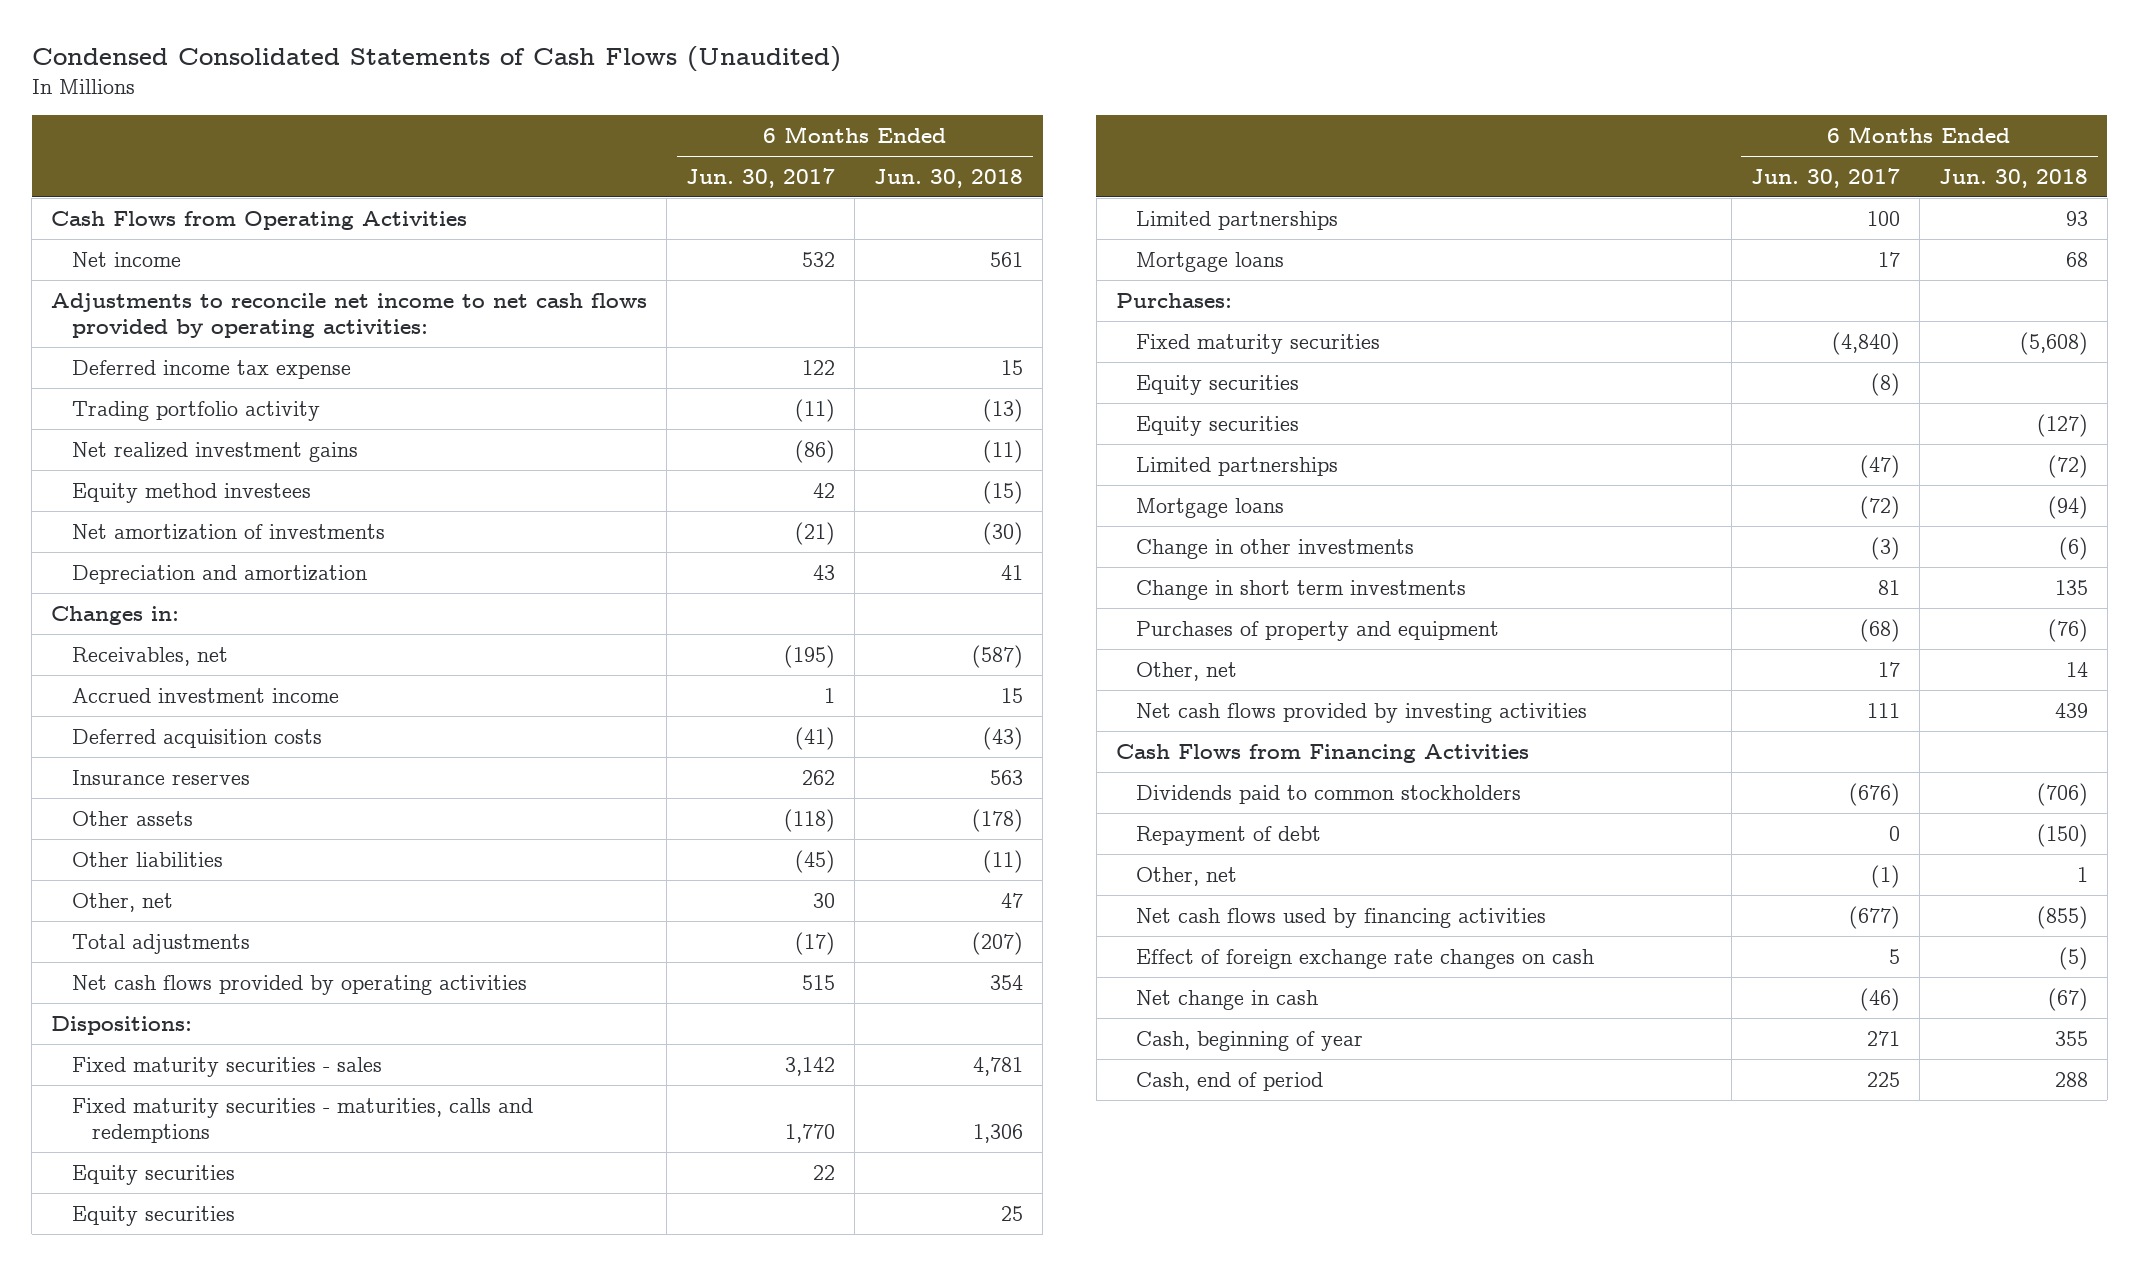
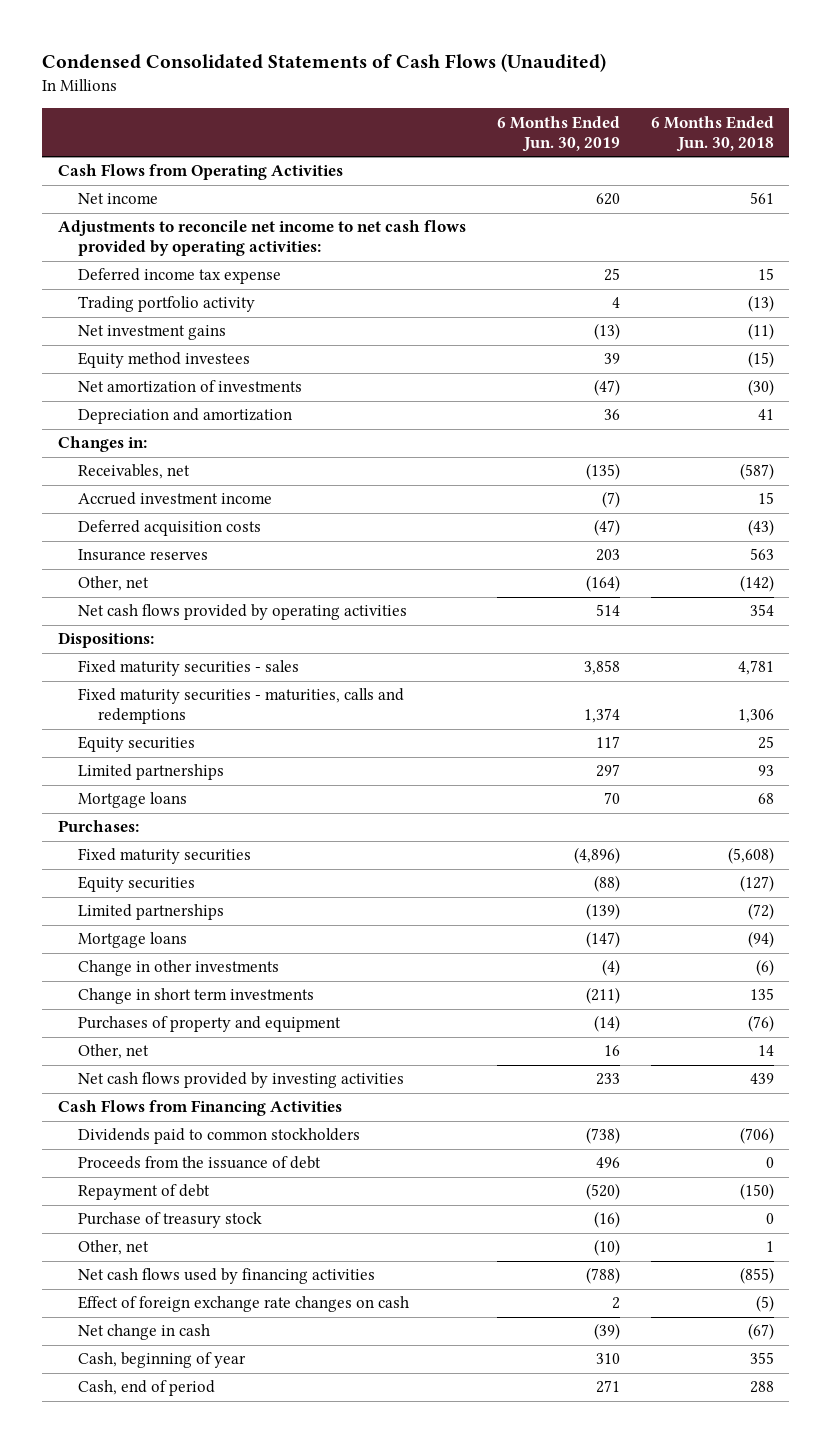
[686,167,836,188] Jun. 30, 2017 -> none
none -> [496,115,620,152] 6 Months Ended Jun. 30, 2019
[71,441,358,462] Net realized investment gains -> [77,325,226,341] Net investment gains
[71,810,193,826] Other assets -> none
[71,851,223,867] Other liabilities -> none
[71,933,250,954] Total adjustments -> none
[1001,892,1024,908] 47 -> [739,575,774,593] (142)
[71,1164,235,1185] Equity securities -> none
[1136,374,1300,395] Equity securities -> none
none -> [77,1156,321,1170] Proceeds from the issuance of debt
none -> [77,1212,262,1229] Purchase of treasury stock

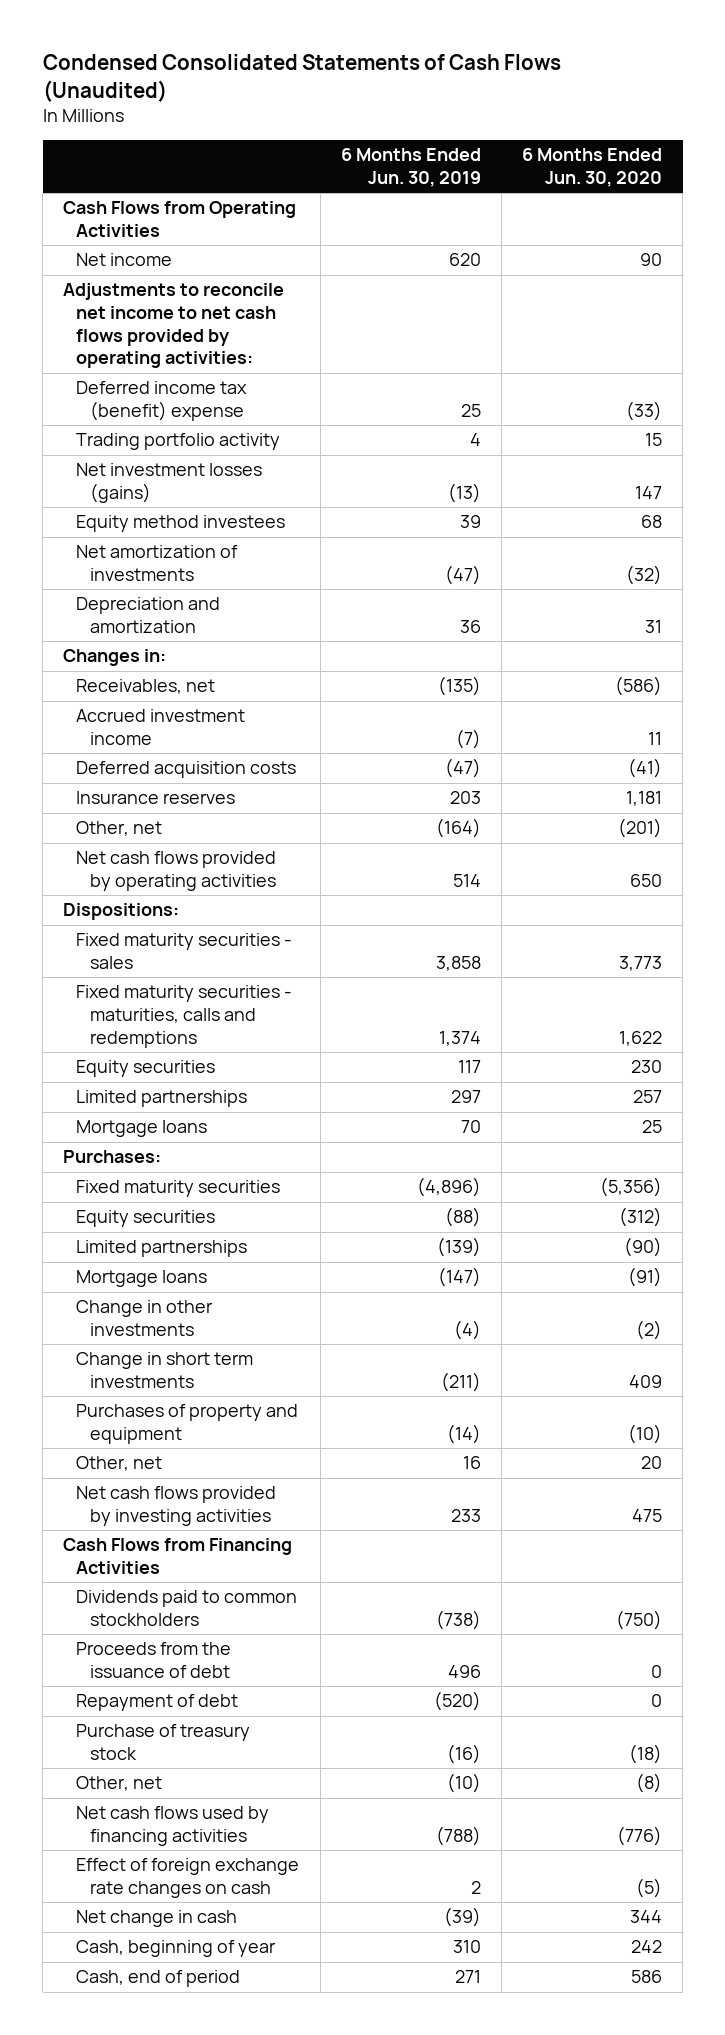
[650,115,774,152] 6 Months Ended Jun. 30, 2018 -> none
none -> [522,148,663,187] 6 Months Ended Jun. 30, 2020
[77,268,281,285] Deferred income tax expense -> [76,381,248,422] Deferred income tax (benefit) expense
[77,325,226,341] Net investment gains -> [76,463,263,504] Net investment losses (gains)

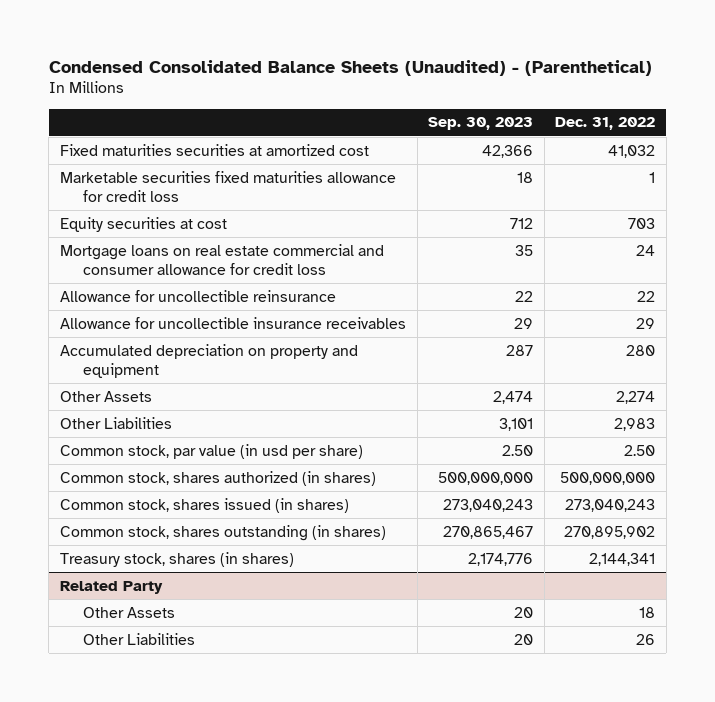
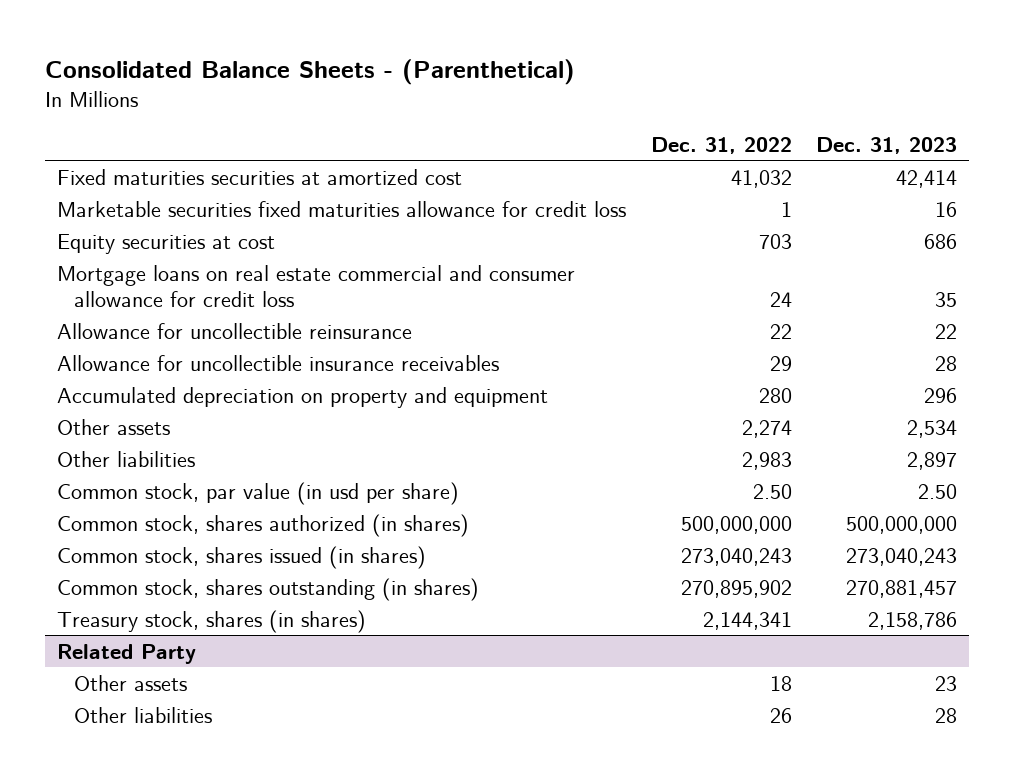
[48,59,652,76] Condensed Consolidated Balance Sheets (Unaudited) - (Parenthetical) -> [44,58,575,85] Consolidated Balance Sheets - (Parenthetical)
[428,117,534,131] Sep. 30, 2023 -> none
none -> [816,136,958,154] Dec. 31, 2023
[59,390,152,402] Other Assets -> [56,418,170,435] Other assets
[59,416,172,429] Other Liabilities -> [56,450,195,467] Other liabilities
[82,606,175,618] Other Assets -> [73,674,187,691] Other assets
[82,632,195,645] Other Liabilities -> [73,706,212,723] Other liabilities

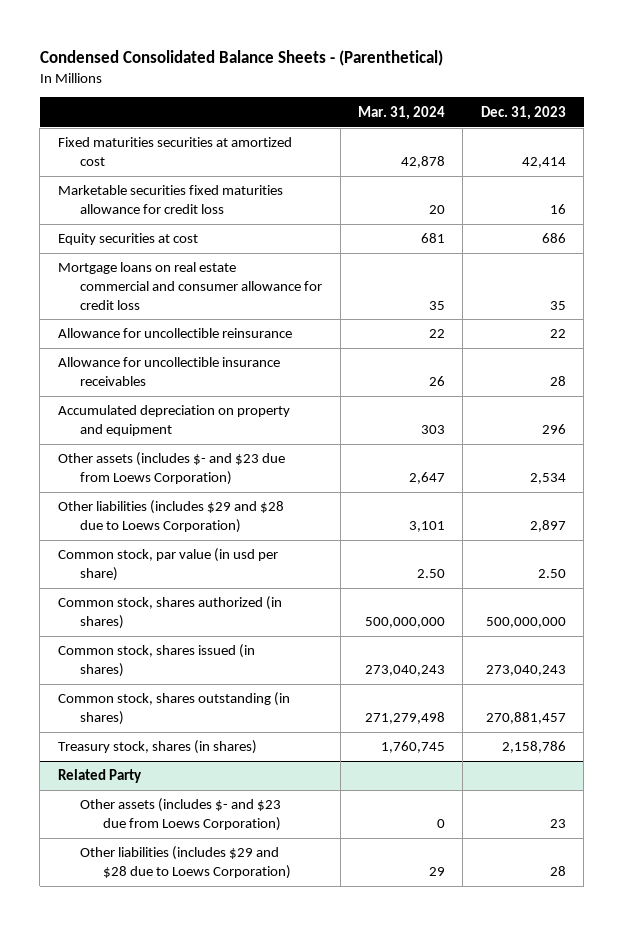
[44,58,575,85] Consolidated Balance Sheets - (Parenthetical) -> [39,49,443,66] Condensed Consolidated Balance Sheets - (Parenthetical)
[650,136,792,154] Dec. 31, 2022 -> none
none -> [357,105,445,120] Mar. 31, 2024
[56,418,170,435] Other assets -> [57,452,285,486] Other assets (includes $- and $23 due from Loews Corporation)
[56,450,195,467] Other liabilities -> [57,500,284,534] Other liabilities (includes $29 and $28 due to Loews Corporation)
[73,674,187,691] Other assets -> [80,798,282,832] Other assets (includes $- and $23 due from Loews Corporation)
[73,706,212,723] Other liabilities -> [80,846,291,880] Other liabilities (includes $29 and $28 due to Loews Corporation)

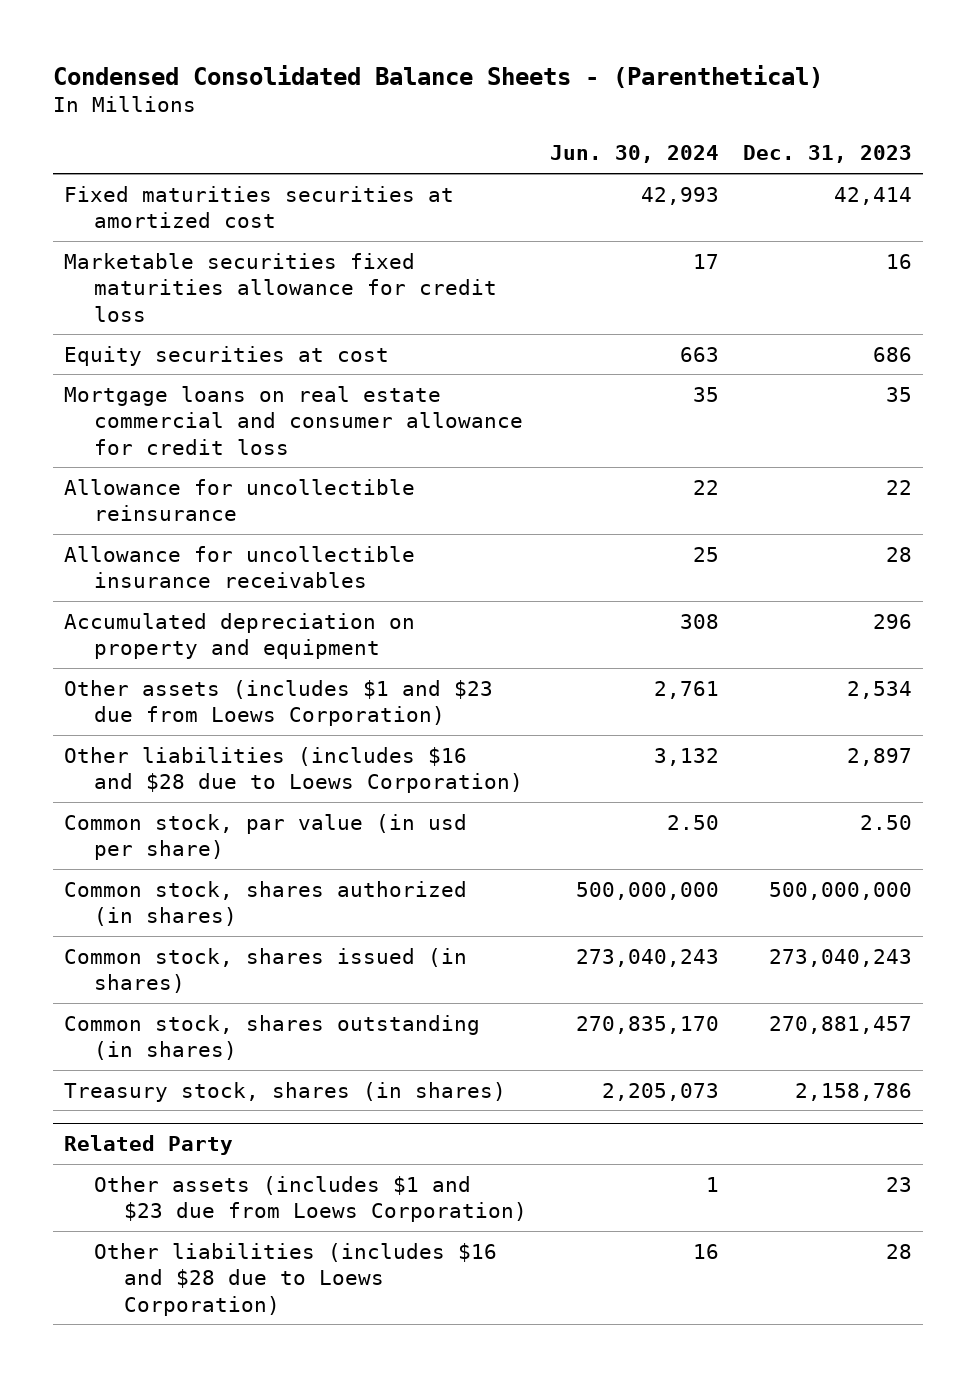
[357,105,445,120] Mar. 31, 2024 -> none
none -> [550,145,720,164] Jun. 30, 2024
[57,452,285,486] Other assets (includes $- and $23 due from Loews Corporation) -> [64,679,494,727] Other assets (includes $1 and $23 due from Loews Corporation)
[57,500,284,534] Other liabilities (includes $29 and $28 due to Loews Corporation) -> [64,746,524,794] Other liabilities (includes $16 and $28 due to Loews Corporation)
[80,798,282,832] Other assets (includes $- and $23 due from Loews Corporation) -> [94,1175,528,1223] Other assets (includes $1 and $23 due from Loews Corporation)
[80,846,291,880] Other liabilities (includes $29 and $28 due to Loews Corporation) -> [94,1242,498,1316] Other liabilities (includes $16 and $28 due to Loews Corporation)

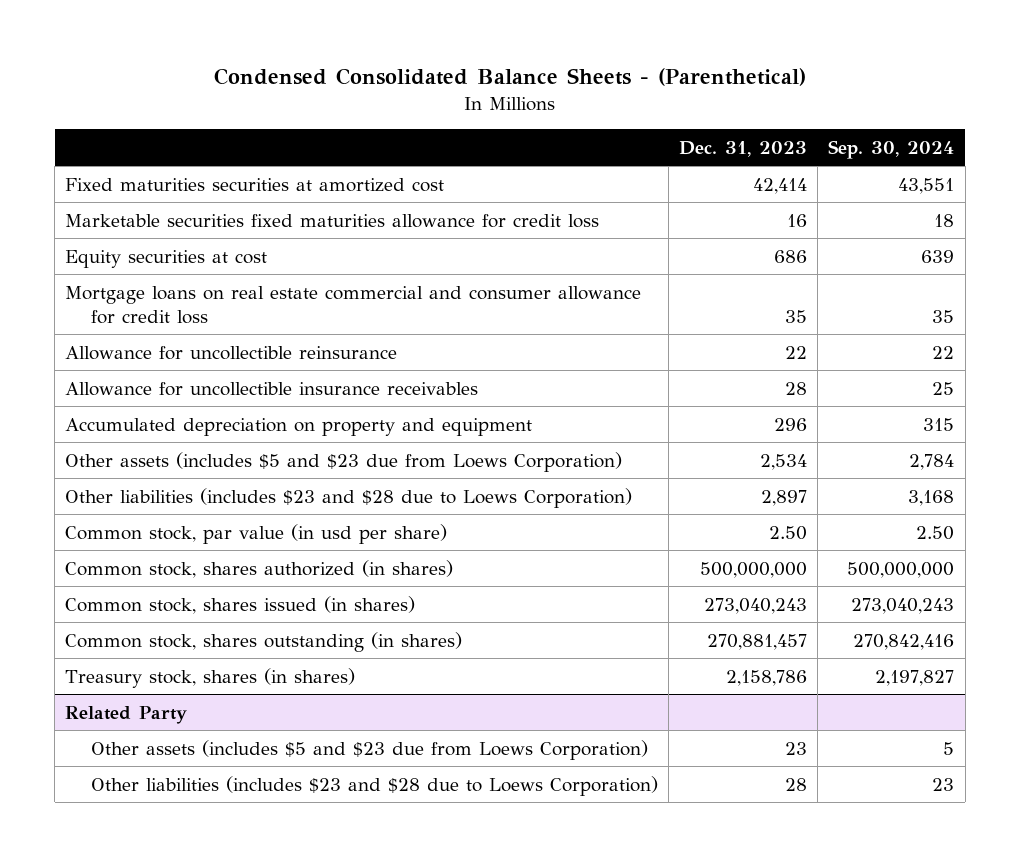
[550,145,720,164] Jun. 30, 2024 -> none
none -> [828,139,955,159] Sep. 30, 2024
[64,679,494,727] Other assets (includes $1 and $23 due from Loews Corporation) -> [65,451,623,472] Other assets (includes $5 and $23 due from Loews Corporation)
[64,746,524,794] Other liabilities (includes $16 and $28 due to Loews Corporation) -> [65,487,633,508] Other liabilities (includes $23 and $28 due to Loews Corporation)
[94,1175,528,1223] Other assets (includes $1 and $23 due from Loews Corporation) -> [91,739,649,760] Other assets (includes $5 and $23 due from Loews Corporation)
[94,1242,498,1316] Other liabilities (includes $16 and $28 due to Loews Corporation) -> [91,775,659,796] Other liabilities (includes $23 and $28 due to Loews Corporation)

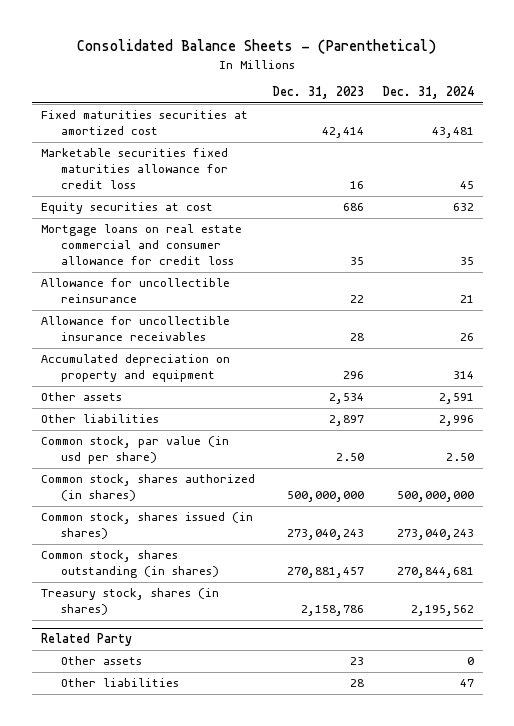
[213,68,806,87] Condensed Consolidated Balance Sheets - (Parenthetical) -> [77,39,437,55] Consolidated Balance Sheets - (Parenthetical)
[828,139,955,159] Sep. 30, 2024 -> none
none -> [381,86,474,100] Dec. 31, 2024
[65,451,623,472] Other assets (includes $5 and $23 due from Loews Corporation) -> [40,392,122,402] Other assets
[65,487,633,508] Other liabilities (includes $23 and $28 due to Loews Corporation) -> [40,414,159,424] Other liabilities
[91,739,649,760] Other assets (includes $5 and $23 due from Loews Corporation) -> [60,656,142,666] Other assets
[91,775,659,796] Other liabilities (includes $23 and $28 due to Loews Corporation) -> [60,678,179,688] Other liabilities

